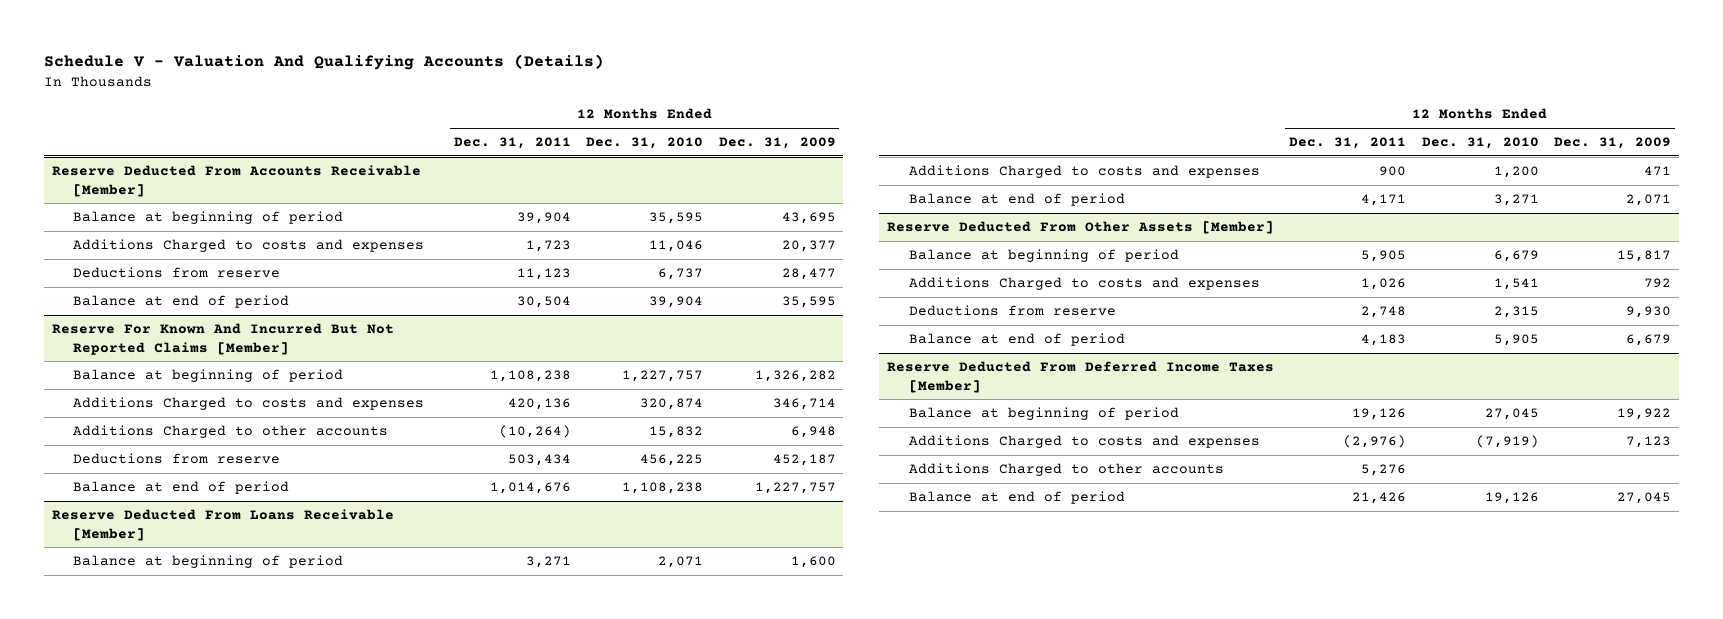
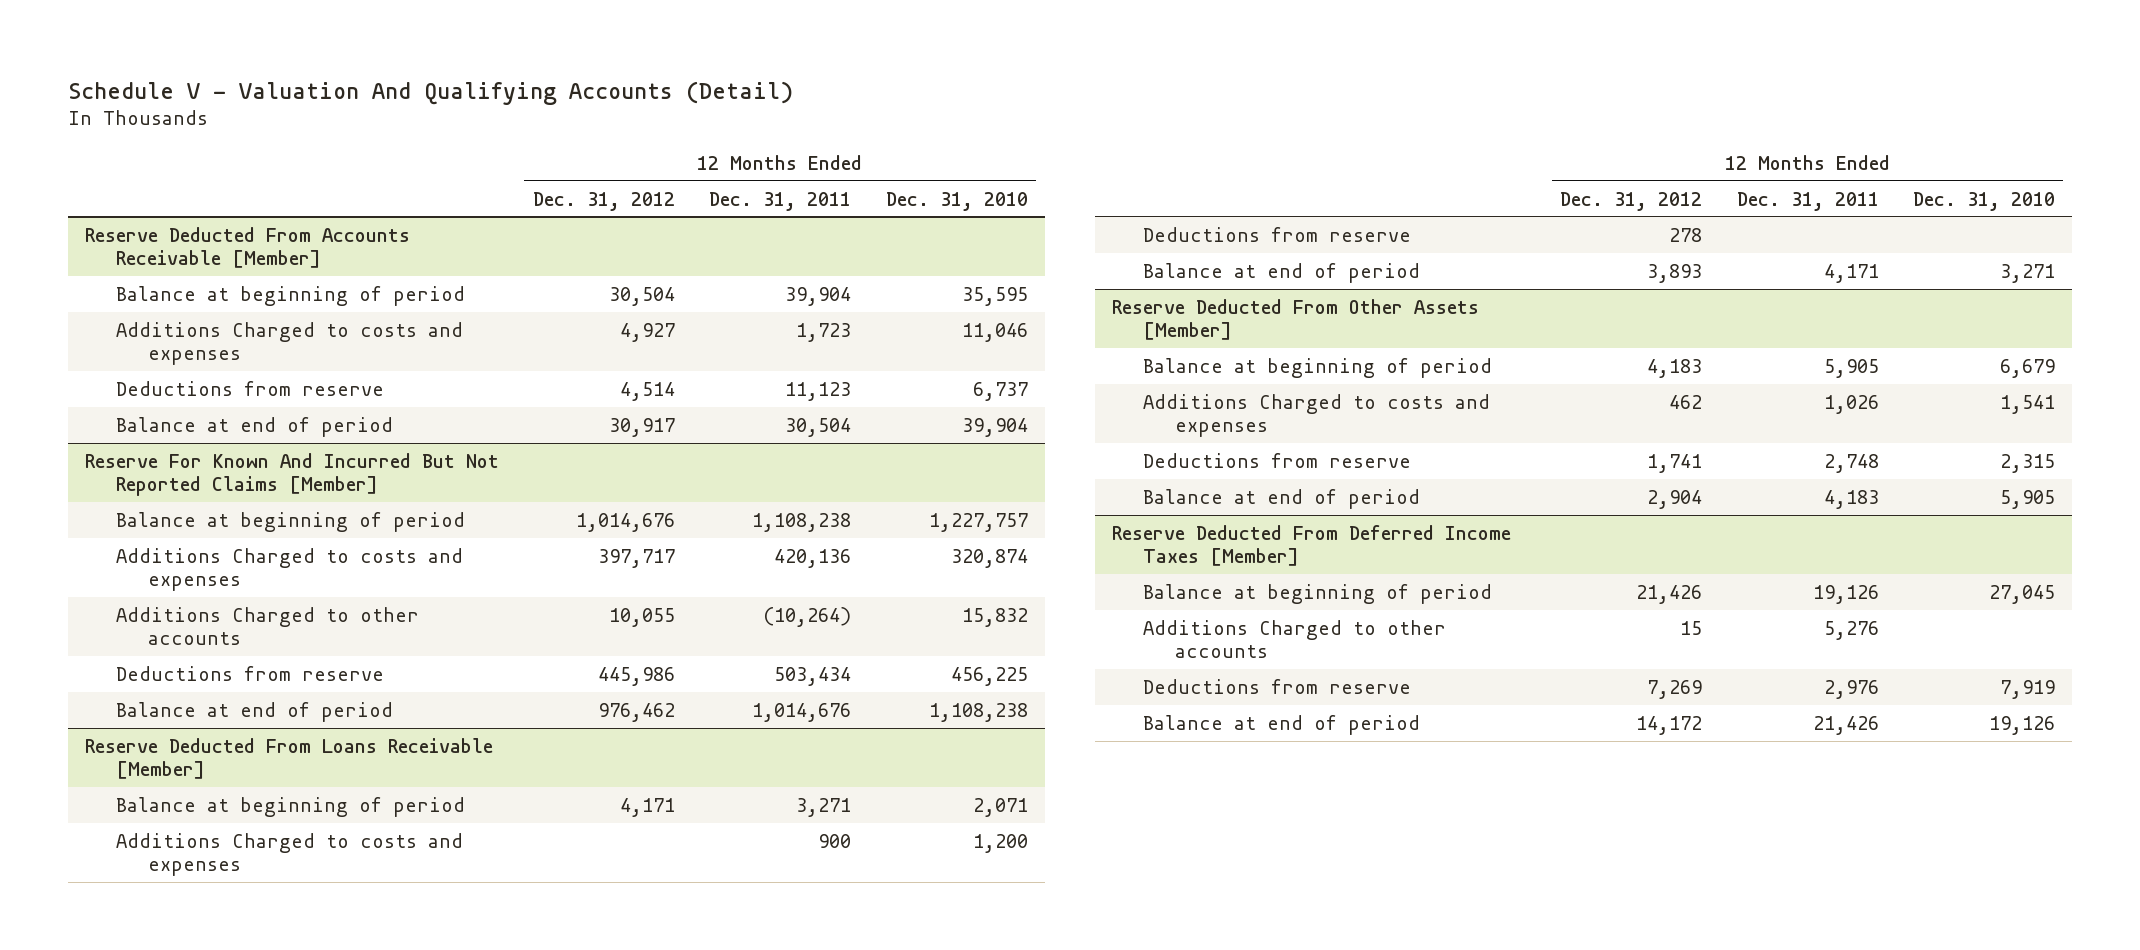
[43,54,604,71] Schedule V - Valuation And Qualifying Accounts (Details) -> [67,80,793,105] Schedule V - Valuation And Qualifying Accounts (Detail)
[718,137,836,150] Dec. 31, 2009 -> none
none -> [533,191,676,211] Dec. 31, 2012
none -> [1143,226,1412,242] Deductions from reserve
[908,435,1260,449] Additions Charged to costs and expenses -> none
none -> [1143,678,1412,694] Deductions from reserve

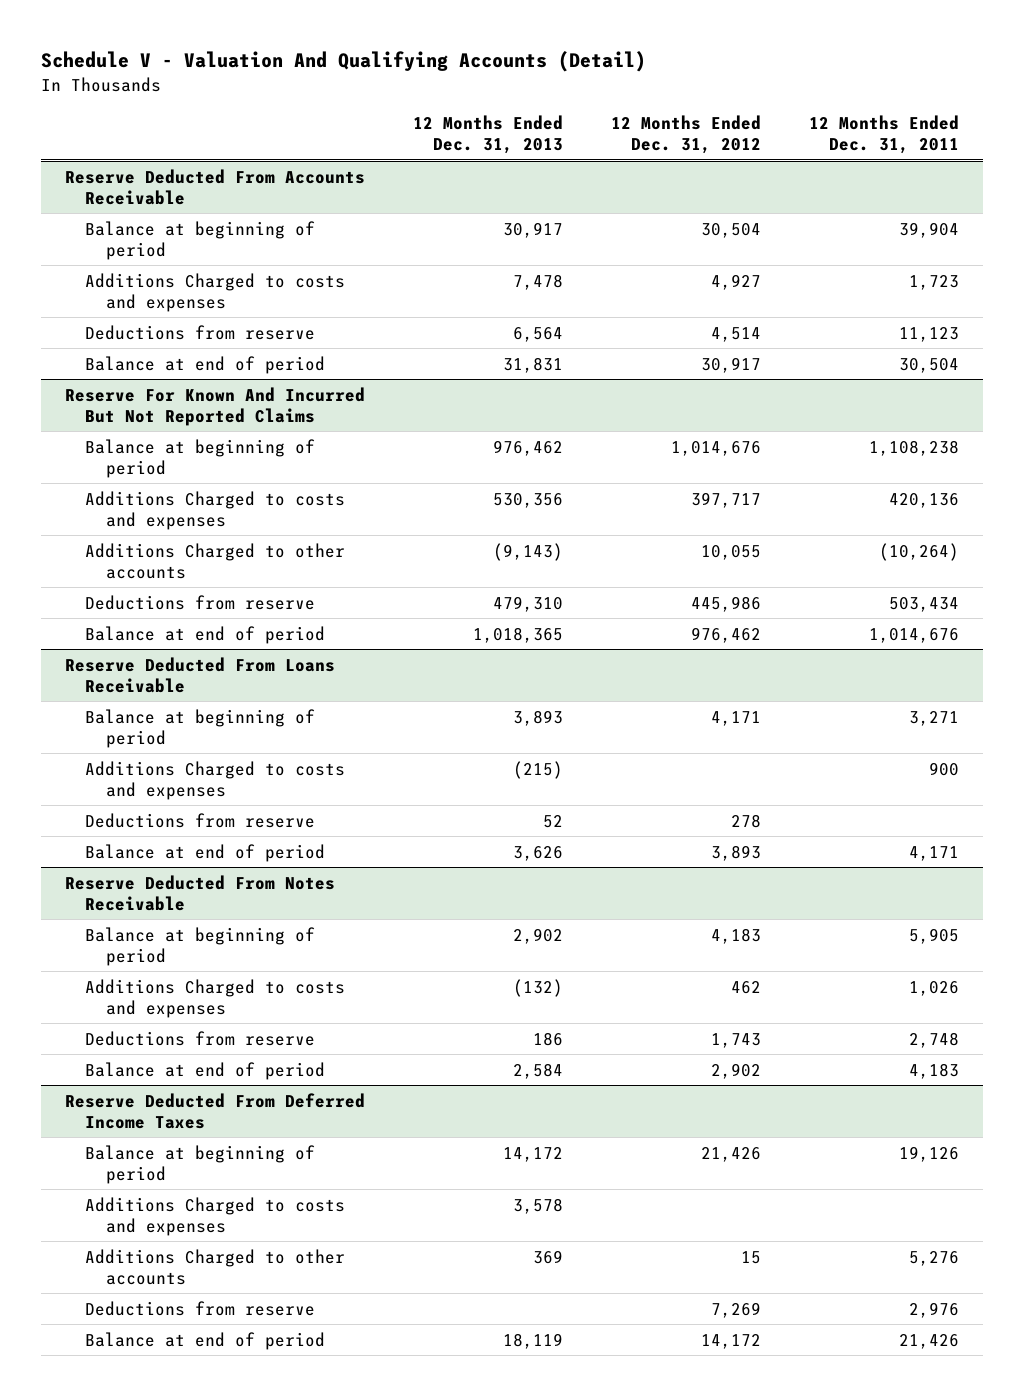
[885,191,1028,211] Dec. 31, 2010 -> none
none -> [412,115,563,155] 12 Months Ended Dec. 31, 2013
[84,226,410,268] Reserve Deducted From Accounts Receivable [Member] -> [64,168,365,205] Reserve Deducted From Accounts Receivable
[84,452,499,496] Reserve For Known And Incurred But Not Reported Claims [Member] -> [64,386,365,426] Reserve For Known And Incurred But Not Reported Claims
[84,737,493,779] Reserve Deducted From Loans Receivable [Member] -> [64,656,335,693] Reserve Deducted From Loans Receivable
[1111,298,1479,340] Reserve Deducted From Other Assets [Member] -> none
none -> [64,874,335,911] Reserve Deducted From Notes Receivable
[1647,453,1703,473] 1,741 -> [710,1032,761,1048] 1,743
[1647,489,1703,509] 2,904 -> [710,1062,761,1079] 2,902
[1111,524,1511,566] Reserve Deducted From Deferred Income Taxes [Member] -> [64,1092,365,1129] Reserve Deducted From Deferred Income Taxes
none -> [85,1196,346,1236] Additions Charged to costs and expenses

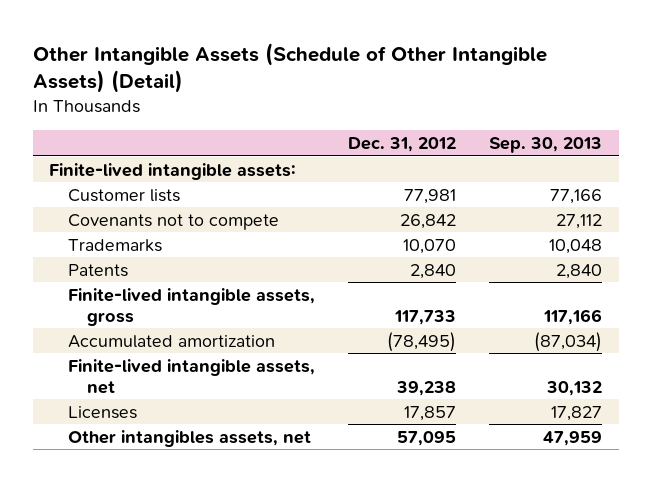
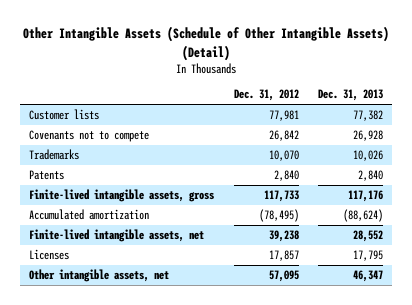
[489,137,603,154] Sep. 30, 2013 -> none
none -> [317,89,383,102] Dec. 31, 2013
[49,162,297,180] Finite-lived intangible assets: -> none
[68,429,312,447] Other intangibles assets, net -> [29,268,170,282] Other intangible assets, net

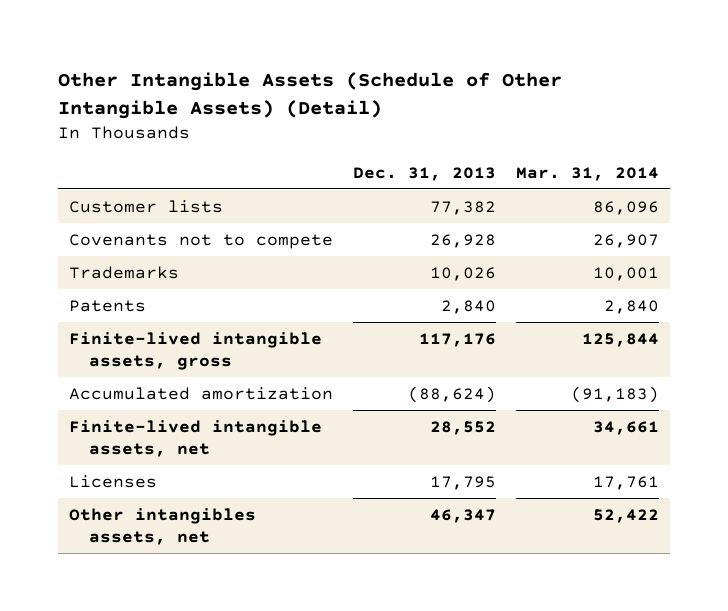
[233,89,299,102] Dec. 31, 2012 -> none
none -> [516,166,660,181] Mar. 31, 2014
[29,268,170,282] Other intangible assets, net -> [68,507,256,545] Other intangibles assets, net

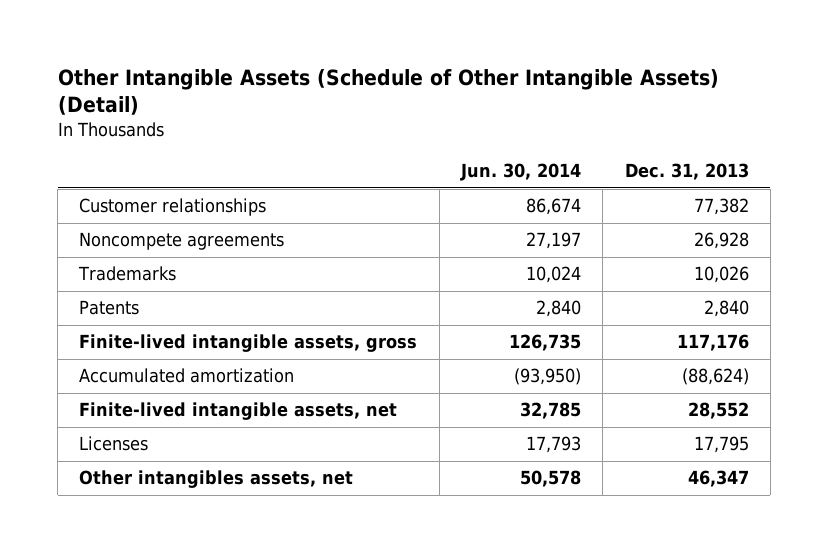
[516,166,660,181] Mar. 31, 2014 -> none
none -> [459,163,581,182] Jun. 30, 2014
[68,199,223,213] Customer lists -> [79,198,267,217] Customer relationships
[68,233,333,249] Covenants not to compete -> [79,232,285,251] Noncompete agreements

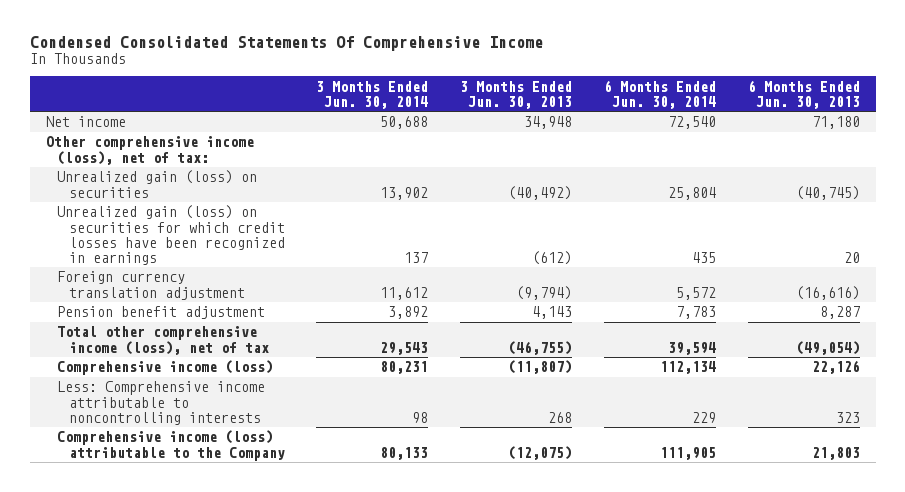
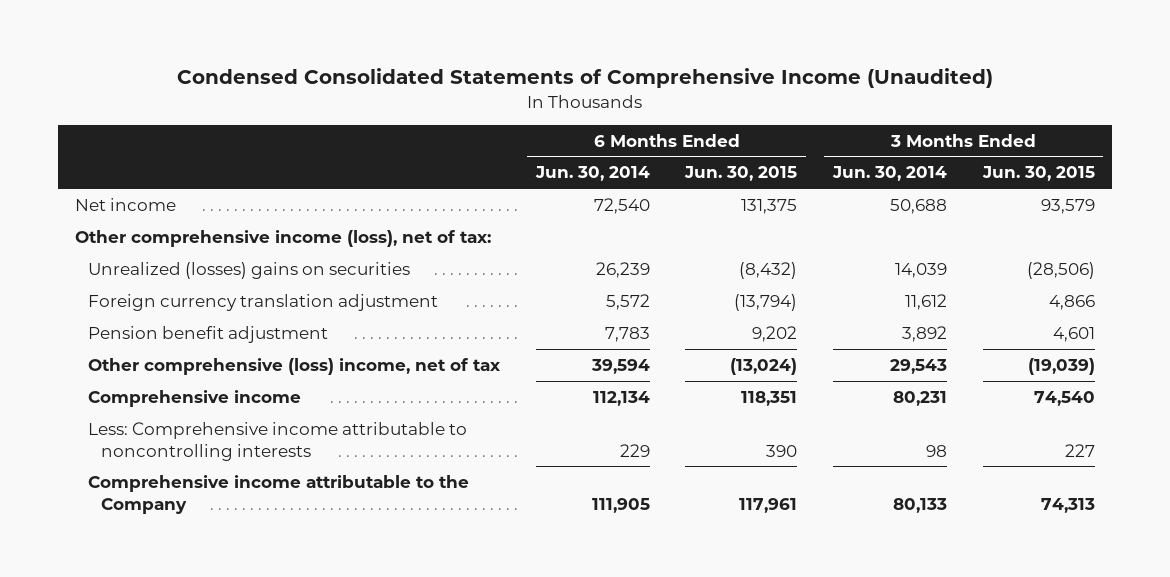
[29,36,543,52] Condensed Consolidated Statements Of Comprehensive Income -> [176,68,993,89] Condensed Consolidated Statements of Comprehensive Income (Unaudited)
[460,80,573,109] 3 Months Ended Jun. 30, 2013 -> none
[747,79,860,109] 6 Months Ended Jun. 30, 2013 -> none
none -> [684,166,798,182] Jun. 30, 2015
none -> [981,166,1095,182] Jun. 30, 2015
[57,205,285,265] Unrealized gain (loss) on securities for which credit losses have been recognized in earnings -> none
[57,170,258,198] Unrealized gain (loss) on securities -> [88,261,411,279] Unrealized (losses) gains on securities
[380,186,429,200] 13,902 -> [894,262,947,278] 14,039
[667,186,716,200] 25,804 -> [595,261,650,278] 26,239
[57,326,269,355] Total other comprehensive income (loss), net of tax -> [88,357,502,375] Other comprehensive (loss) income, net of tax
[57,360,274,376] Comprehensive income (loss) -> [88,389,302,407] Comprehensive income
[57,430,285,461] Comprehensive income (loss) attributable to the Company -> [88,474,470,514] Comprehensive income attributable to the Company

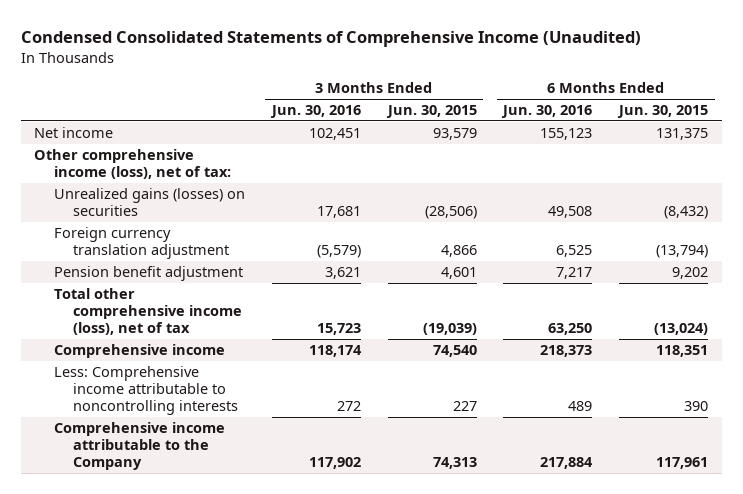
[534,166,650,182] Jun. 30, 2014 -> none
[831,166,947,182] Jun. 30, 2014 -> none
none -> [269,105,361,119] Jun. 30, 2016
none -> [501,105,593,119] Jun. 30, 2016
[88,261,411,279] Unrealized (losses) gains on securities -> [53,188,245,217] Unrealized gains (losses) on securities
[88,357,502,375] Other comprehensive (loss) income, net of tax -> [53,288,243,336] Total other comprehensive income (loss), net of tax

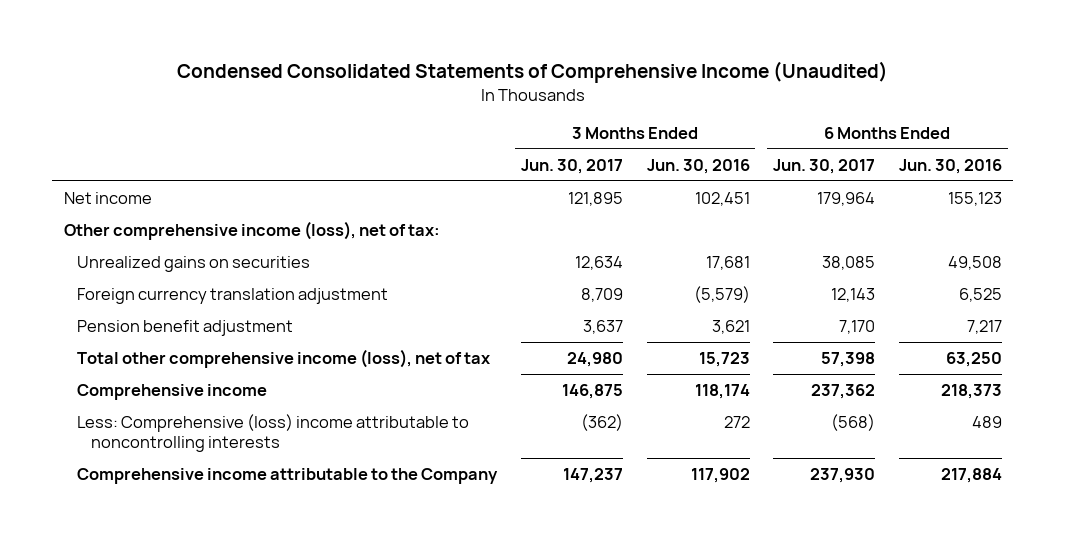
[385,105,477,119] Jun. 30, 2015 -> none
[617,105,709,119] Jun. 30, 2015 -> none
none -> [521,158,624,174] Jun. 30, 2017
none -> [773,158,876,174] Jun. 30, 2017
[53,188,245,217] Unrealized gains (losses) on securities -> [77,255,311,272] Unrealized gains on securities
[53,366,239,416] Less: Comprehensive income attributable to noncontrolling interests -> [77,413,470,453] Less: Comprehensive (loss) income attributable to noncontrolling interests

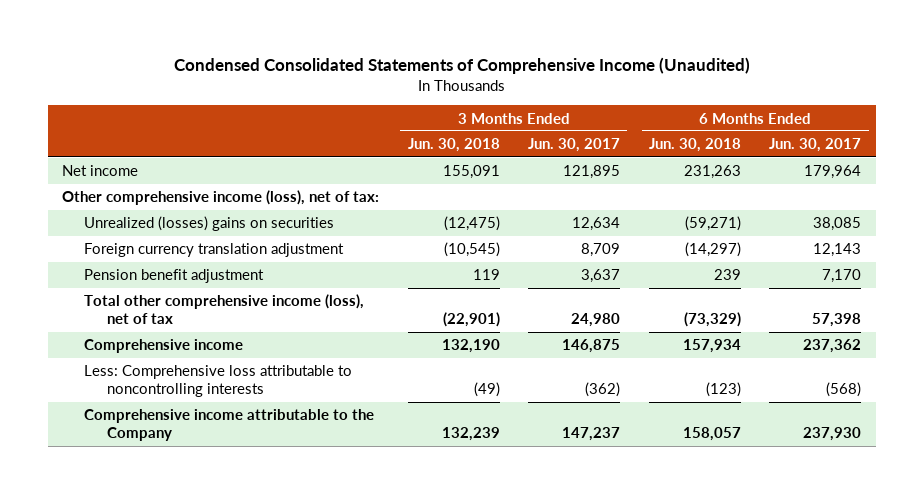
[646,158,750,174] Jun. 30, 2016 -> none
[898,158,1002,174] Jun. 30, 2016 -> none
none -> [407,138,500,153] Jun. 30, 2018
none -> [648,138,741,153] Jun. 30, 2018
[77,255,311,272] Unrealized gains on securities -> [84,216,335,232] Unrealized (losses) gains on securities
[77,413,470,453] Less: Comprehensive (loss) income attributable to noncontrolling interests -> [84,365,353,398] Less: Comprehensive loss attributable to noncontrolling interests

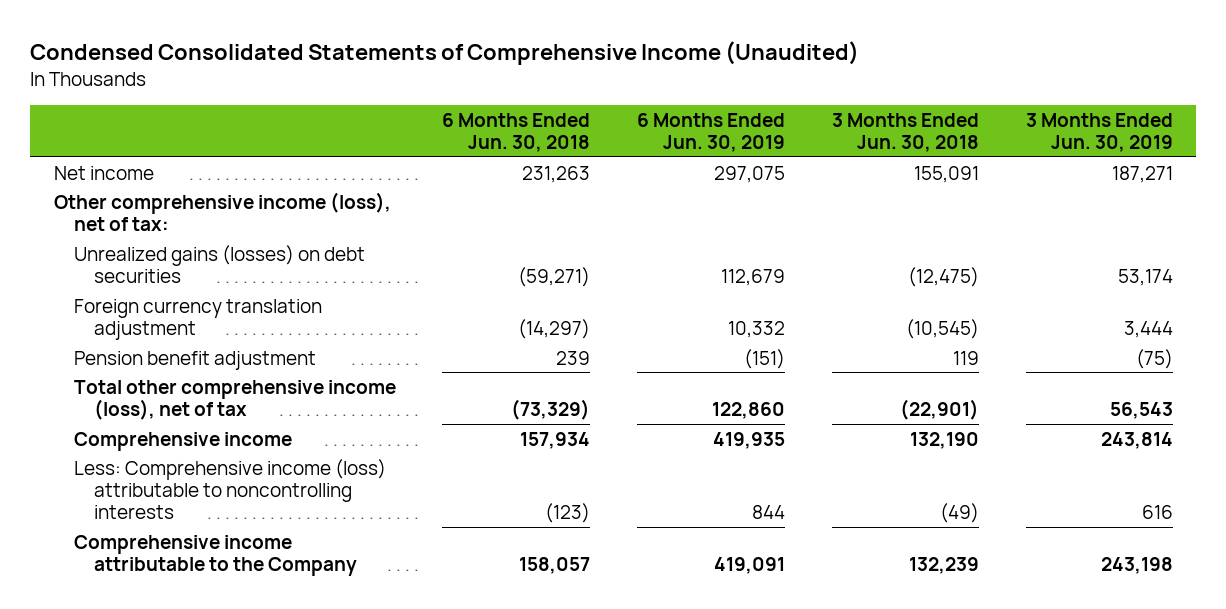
[528,138,621,153] Jun. 30, 2017 -> none
[769,138,862,153] Jun. 30, 2017 -> none
none -> [637,112,786,153] 6 Months Ended Jun. 30, 2019
none -> [1025,112,1173,153] 3 Months Ended Jun. 30, 2019
[84,216,335,232] Unrealized (losses) gains on securities -> [73,244,365,284] Unrealized gains (losses) on debt securities
[84,365,353,398] Less: Comprehensive loss attributable to noncontrolling interests -> [73,458,386,520] Less: Comprehensive income (loss) attributable to noncontrolling interests

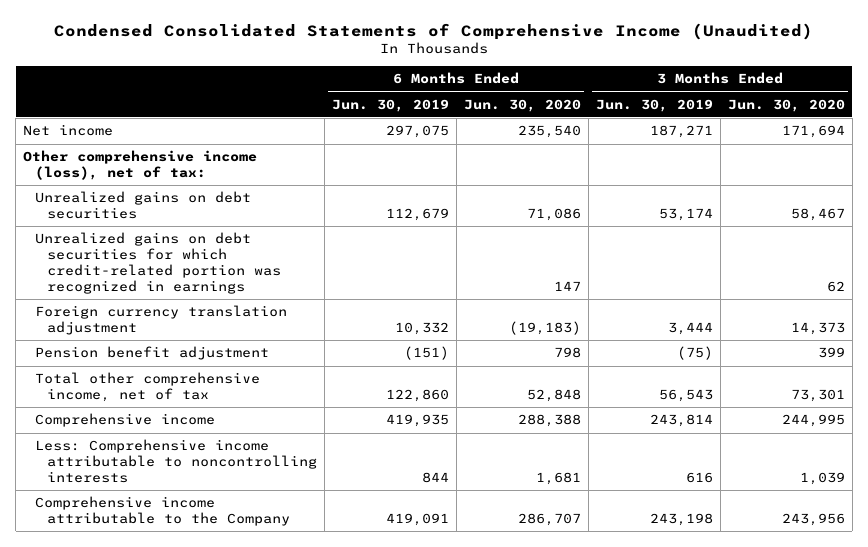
[442,112,591,153] 6 Months Ended Jun. 30, 2018 -> none
[832,112,980,153] 3 Months Ended Jun. 30, 2018 -> none
none -> [463,98,581,112] Jun. 30, 2020
none -> [727,98,845,112] Jun. 30, 2020
[73,244,365,284] Unrealized gains (losses) on debt securities -> [34,191,251,220] Unrealized gains on debt securities
none -> [34,232,281,294] Unrealized gains on debt securities for which credit-related portion was recognized in earnings
[73,379,396,421] Total other comprehensive income (loss), net of tax -> [34,372,260,403] Total other comprehensive income, net of tax
[73,458,386,520] Less: Comprehensive income (loss) attributable to noncontrolling interests -> [34,439,317,484] Less: Comprehensive income attributable to noncontrolling interests

